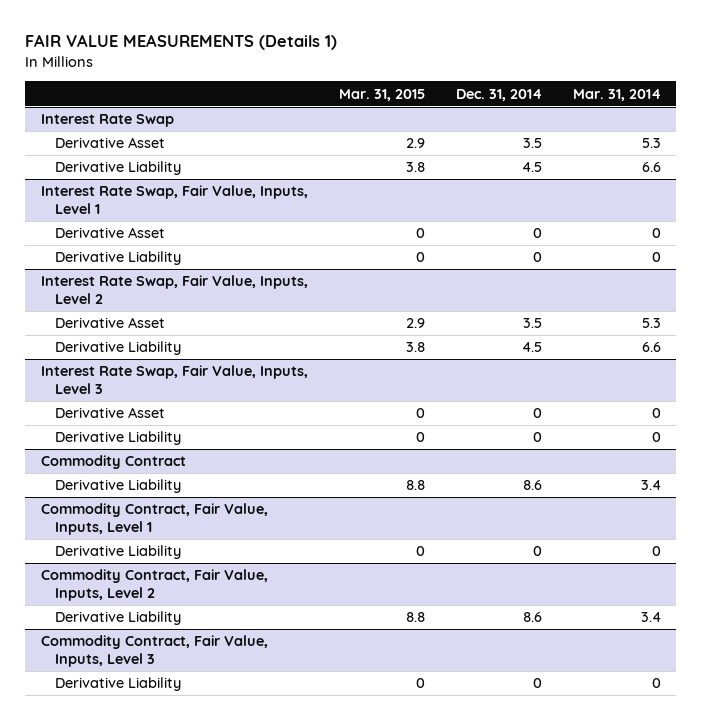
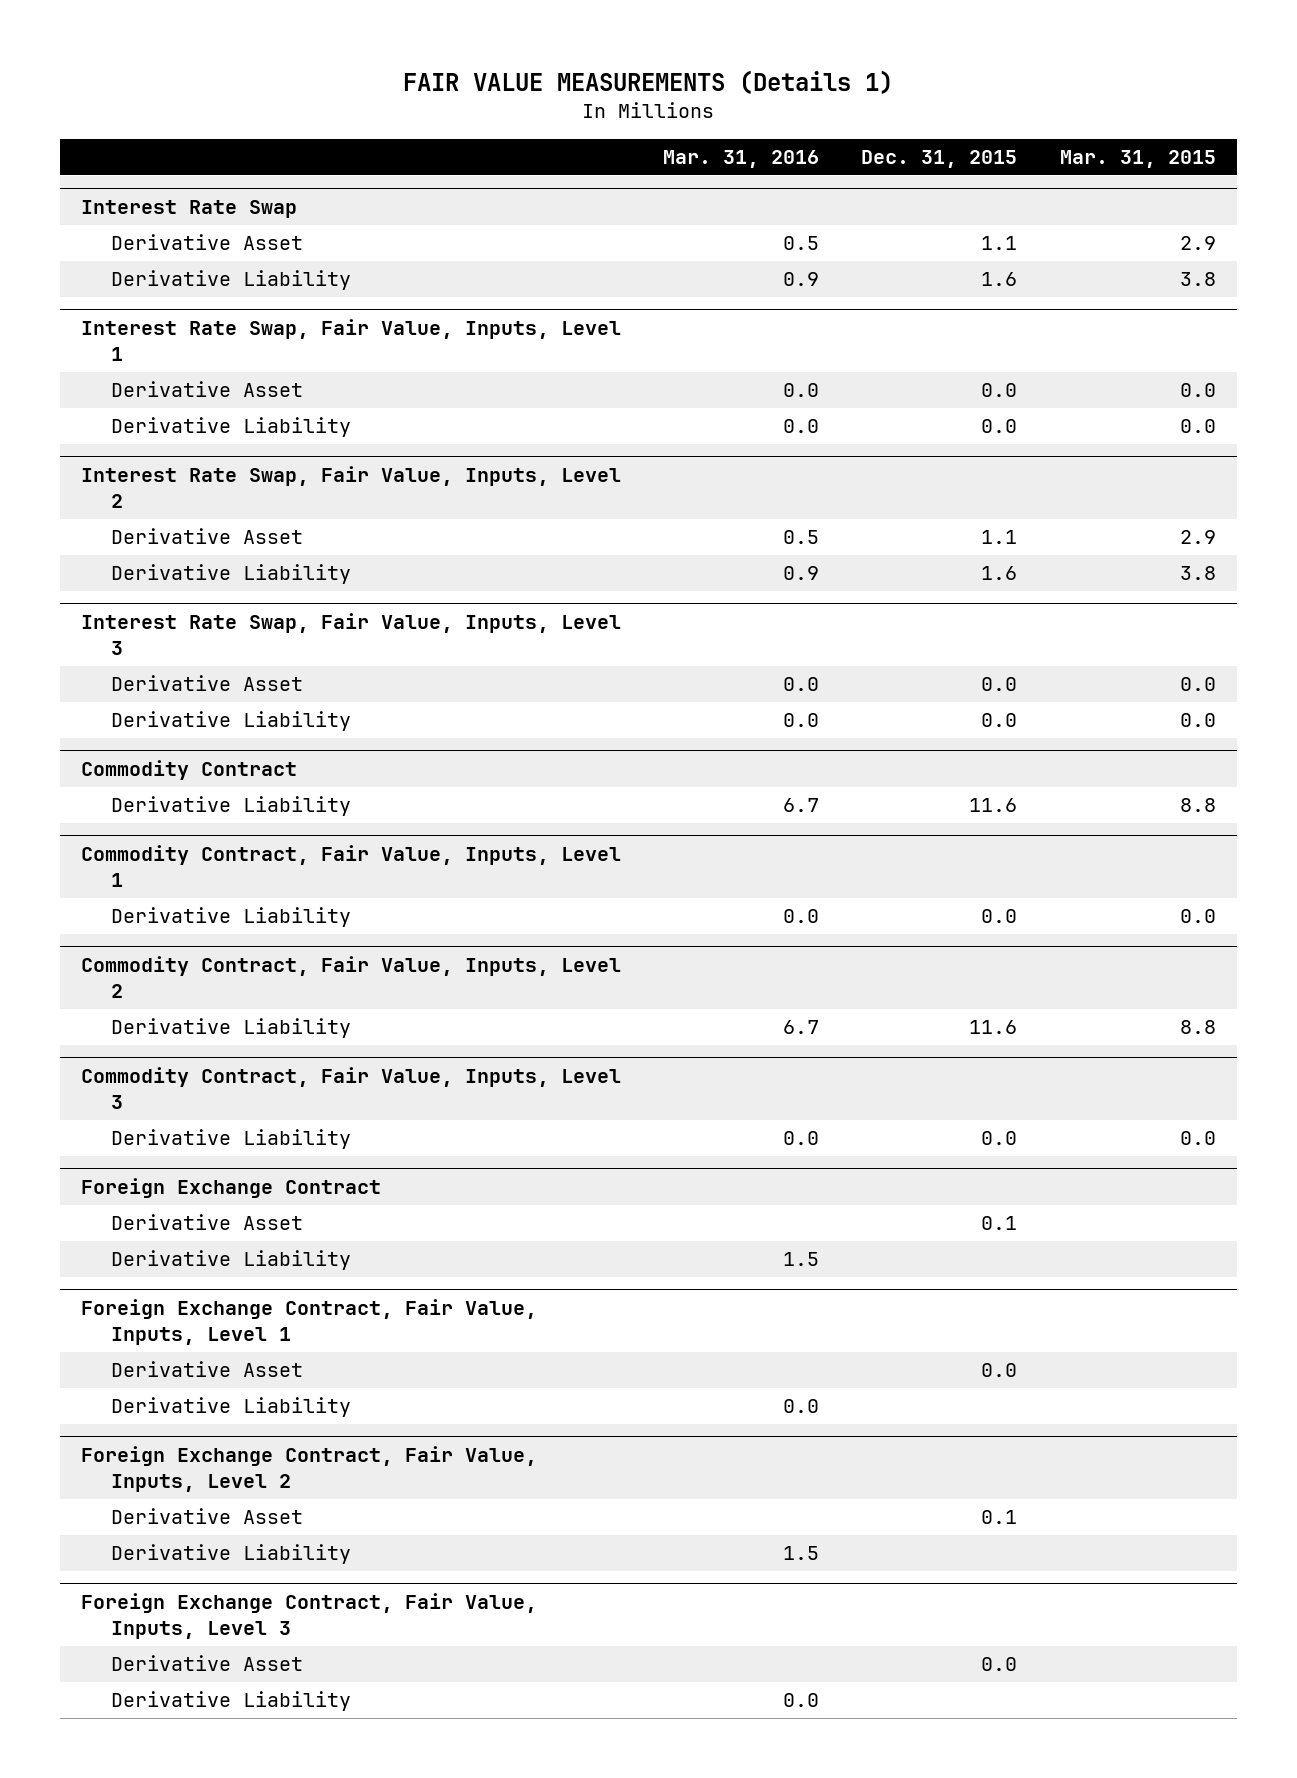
[455,88,542,101] Dec. 31, 2014 -> none
[572,88,661,101] Mar. 31, 2014 -> none
none -> [663,150,820,169] Mar. 31, 2016
none -> [861,150,1018,169] Dec. 31, 2015
[415,228,425,239] 0 -> [1179,383,1216,398] 0.0
[415,252,425,263] 0 -> [1179,419,1216,434] 0.0
[415,408,425,419] 0 -> [1179,677,1216,692] 0.0
[415,432,425,443] 0 -> [1179,713,1216,728] 0.0
[415,546,425,557] 0 -> [1179,909,1216,924] 0.0
[415,678,425,689] 0 -> [1179,1131,1216,1146] 0.0
none -> [80,1178,381,1199] Foreign Exchange Contract
none -> [111,1214,304,1231] Derivative Asset
none -> [111,1250,352,1271] Derivative Liability
none -> [80,1299,537,1346] Foreign Exchange Contract, Fair Value, Inputs, Level 1
none -> [111,1361,304,1378] Derivative Asset
none -> [111,1397,352,1418] Derivative Liability
none -> [80,1446,537,1493] Foreign Exchange Contract, Fair Value, Inputs, Level 2
none -> [111,1508,304,1525] Derivative Asset
none -> [111,1544,352,1565] Derivative Liability
none -> [80,1593,537,1640] Foreign Exchange Contract, Fair Value, Inputs, Level 3
none -> [111,1655,304,1672] Derivative Asset
none -> [111,1691,352,1712] Derivative Liability

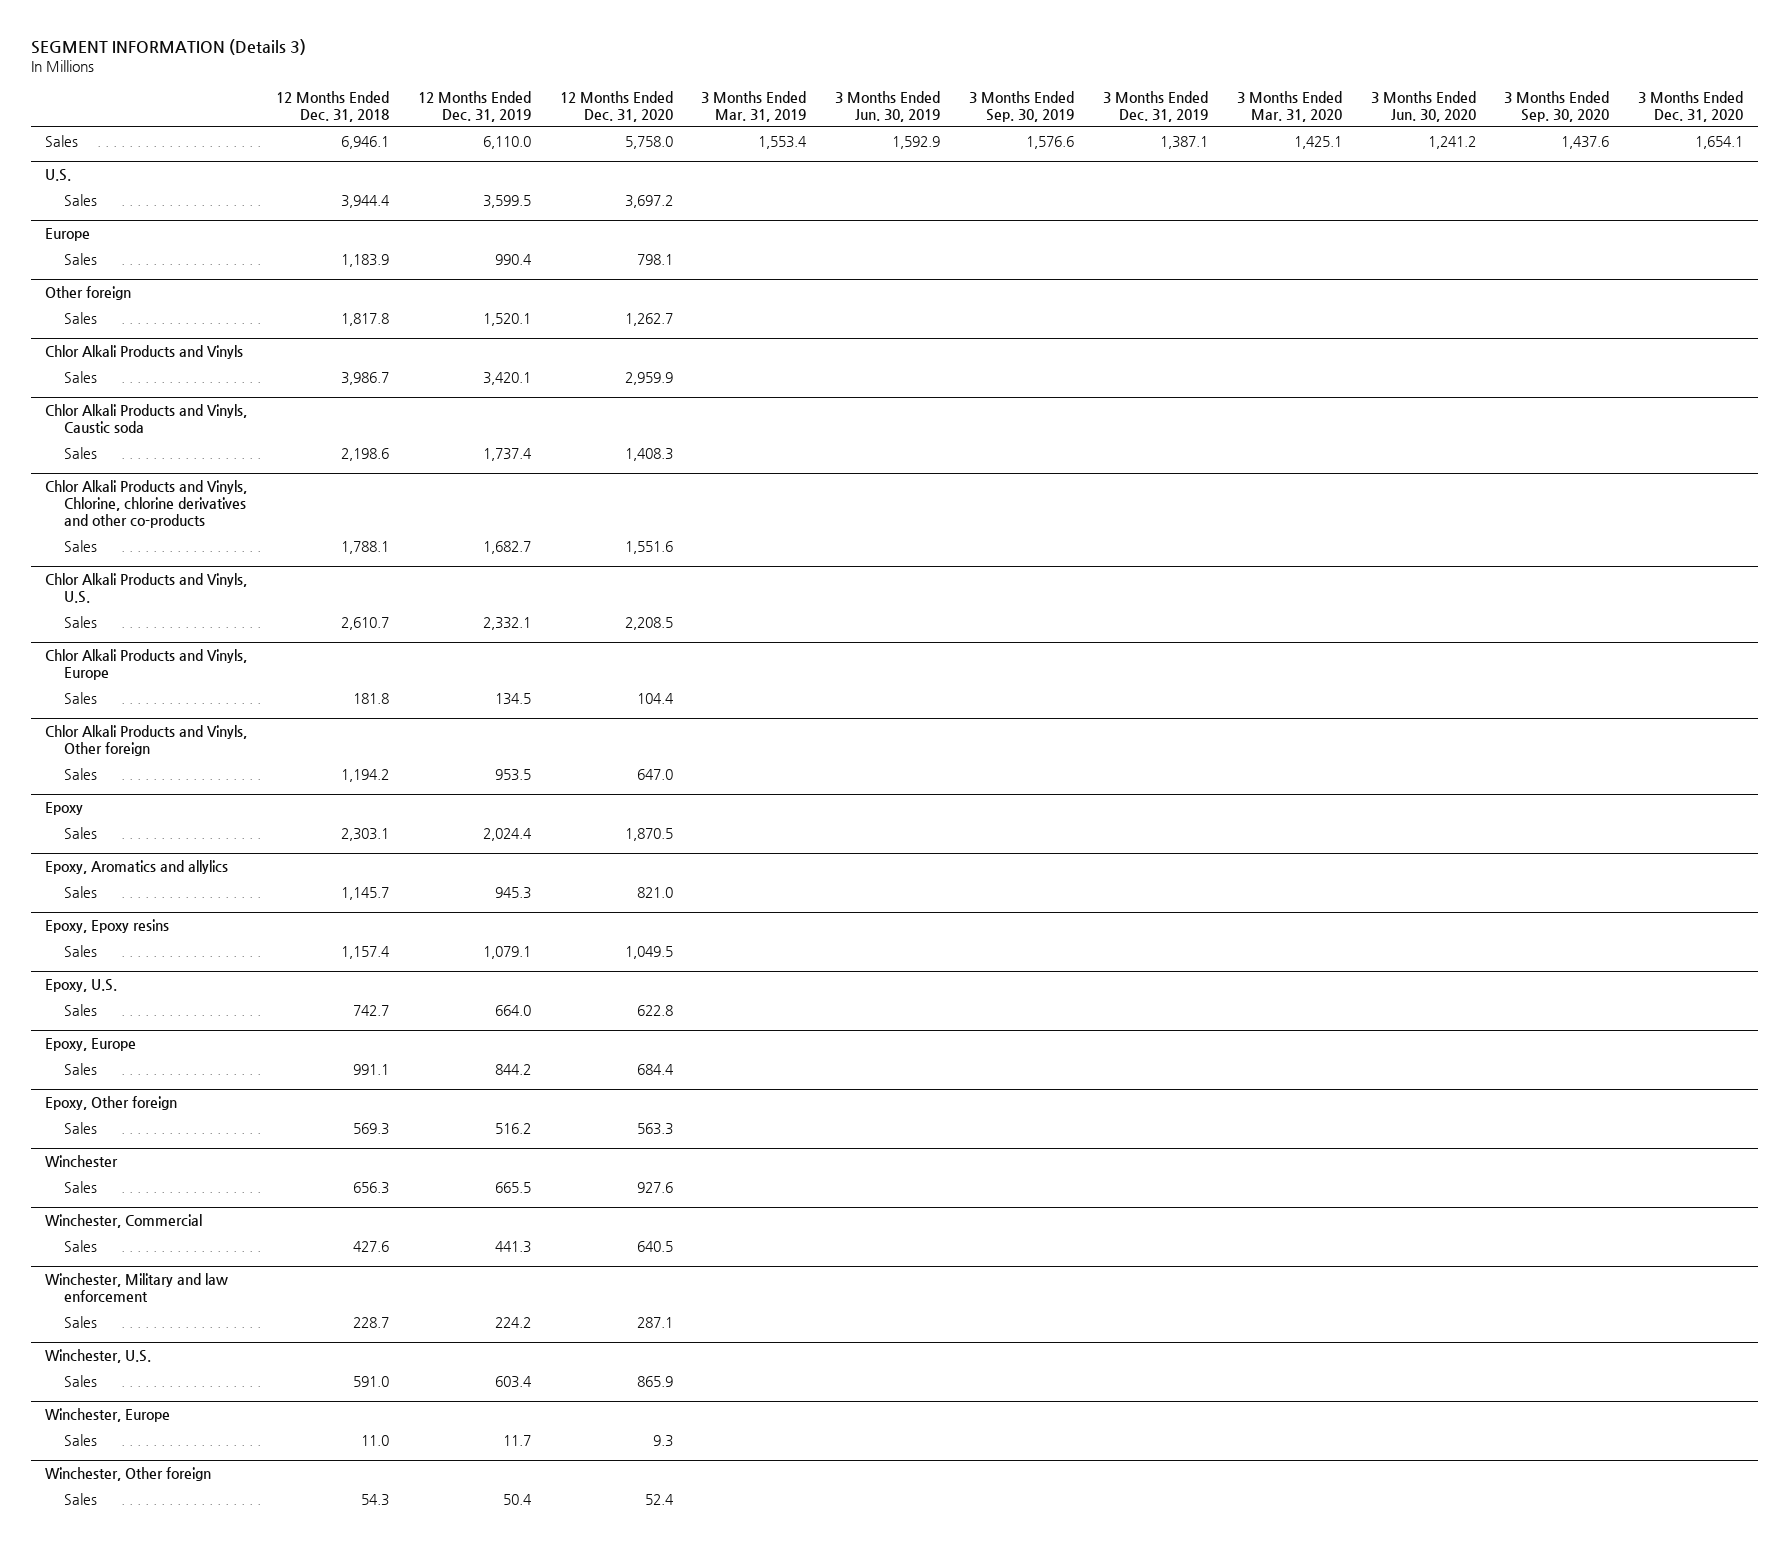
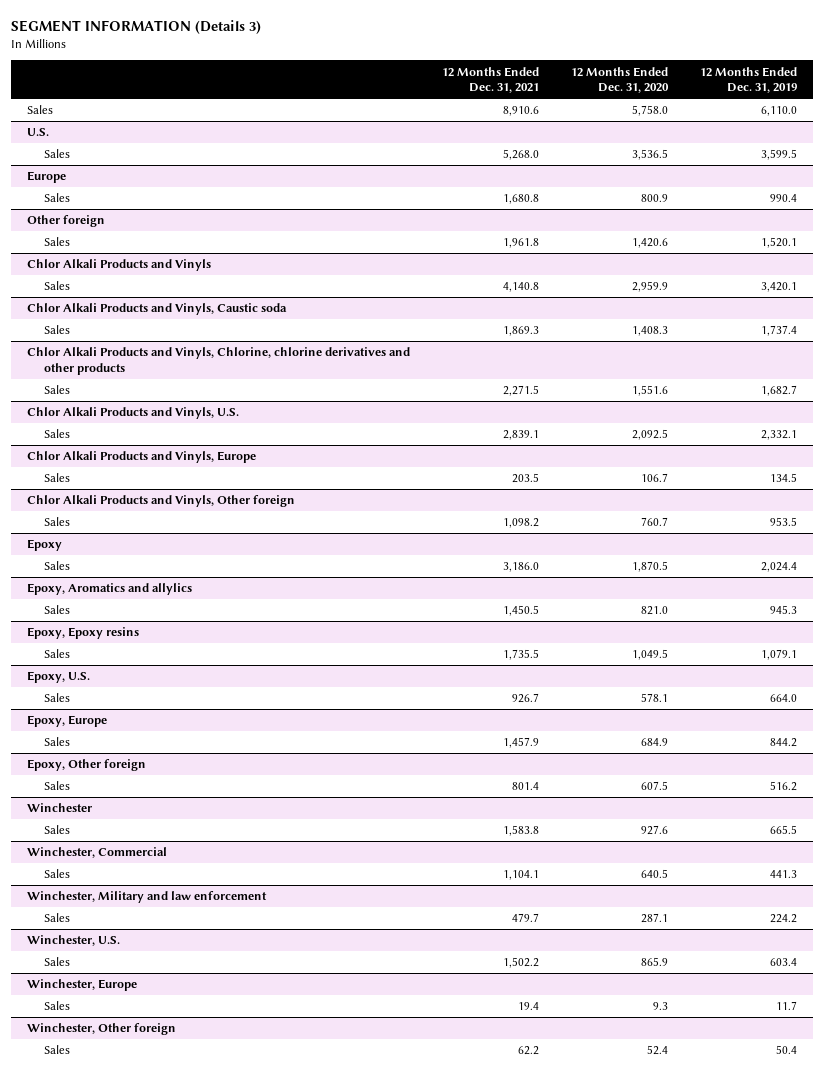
[275,91,389,123] 12 Months Ended Dec. 31, 2018 -> none
[701,91,807,123] 3 Months Ended Mar. 31, 2019 -> none
[835,91,941,123] 3 Months Ended Jun. 30, 2019 -> none
[969,91,1075,123] 3 Months Ended Sep. 30, 2019 -> none
[1102,91,1208,123] 3 Months Ended Dec. 31, 2019 -> none
[1236,91,1342,123] 3 Months Ended Mar. 31, 2020 -> none
[1370,91,1476,123] 3 Months Ended Jun. 30, 2020 -> none
[1504,91,1610,123] 3 Months Ended Sep. 30, 2020 -> none
[1638,91,1744,123] 3 Months Ended Dec. 31, 2020 -> none
none -> [442,66,540,94] 12 Months Ended Dec. 31, 2021
[624,194,673,208] 3,697.2 -> [631,149,668,161] 3,536.5
[636,253,673,265] 798.1 -> [640,194,668,203] 800.9
[624,312,673,326] 1,262.7 -> [631,238,668,249] 1,420.6
[44,480,247,528] Chlor Alkali Products and Vinyls, Chlorine, chlorine derivatives and other co-products -> [27,347,411,376] Chlor Alkali Products and Vinyls, Chlorine, chlorine derivatives and other products
[624,616,673,630] 2,208.5 -> [631,429,668,441] 2,092.5
[636,692,674,704] 104.4 -> [640,473,668,483] 106.7
[636,768,673,780] 647.0 -> [640,517,668,527] 760.7
[636,1004,673,1016] 622.8 -> [640,693,668,703] 578.1
[636,1063,674,1075] 684.4 -> [640,738,668,747] 684.9
[636,1122,673,1135] 563.3 -> [640,781,668,791] 607.5

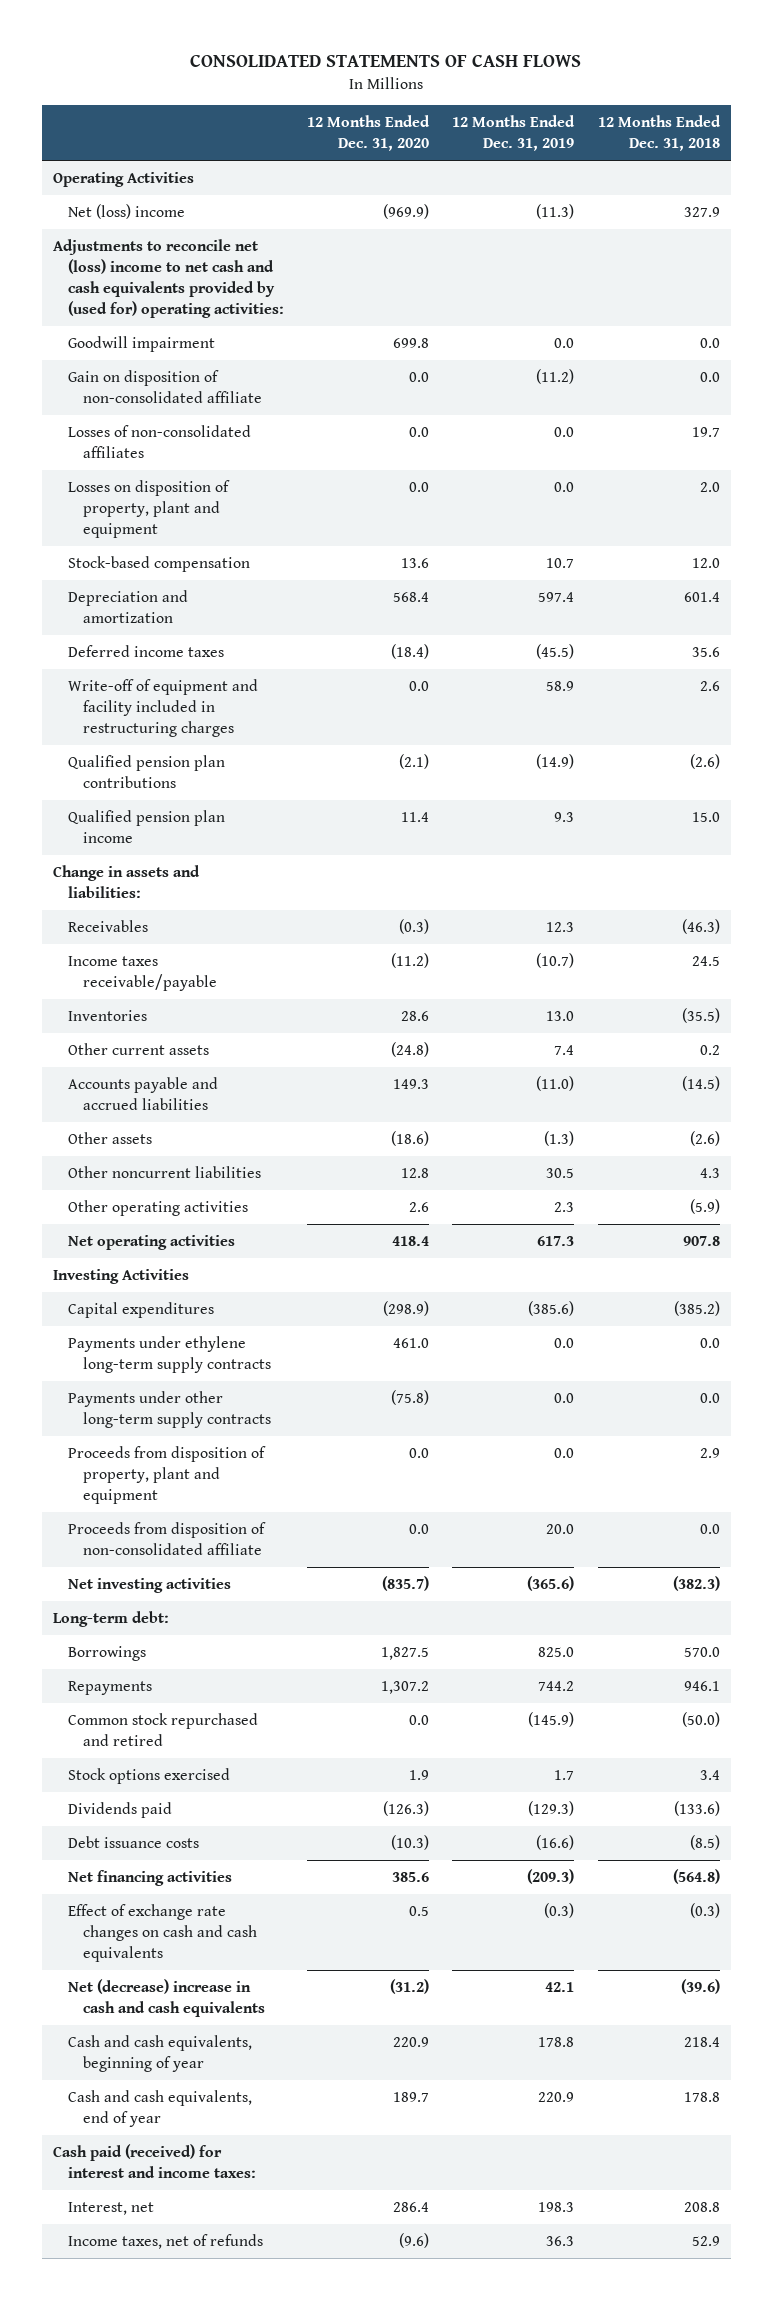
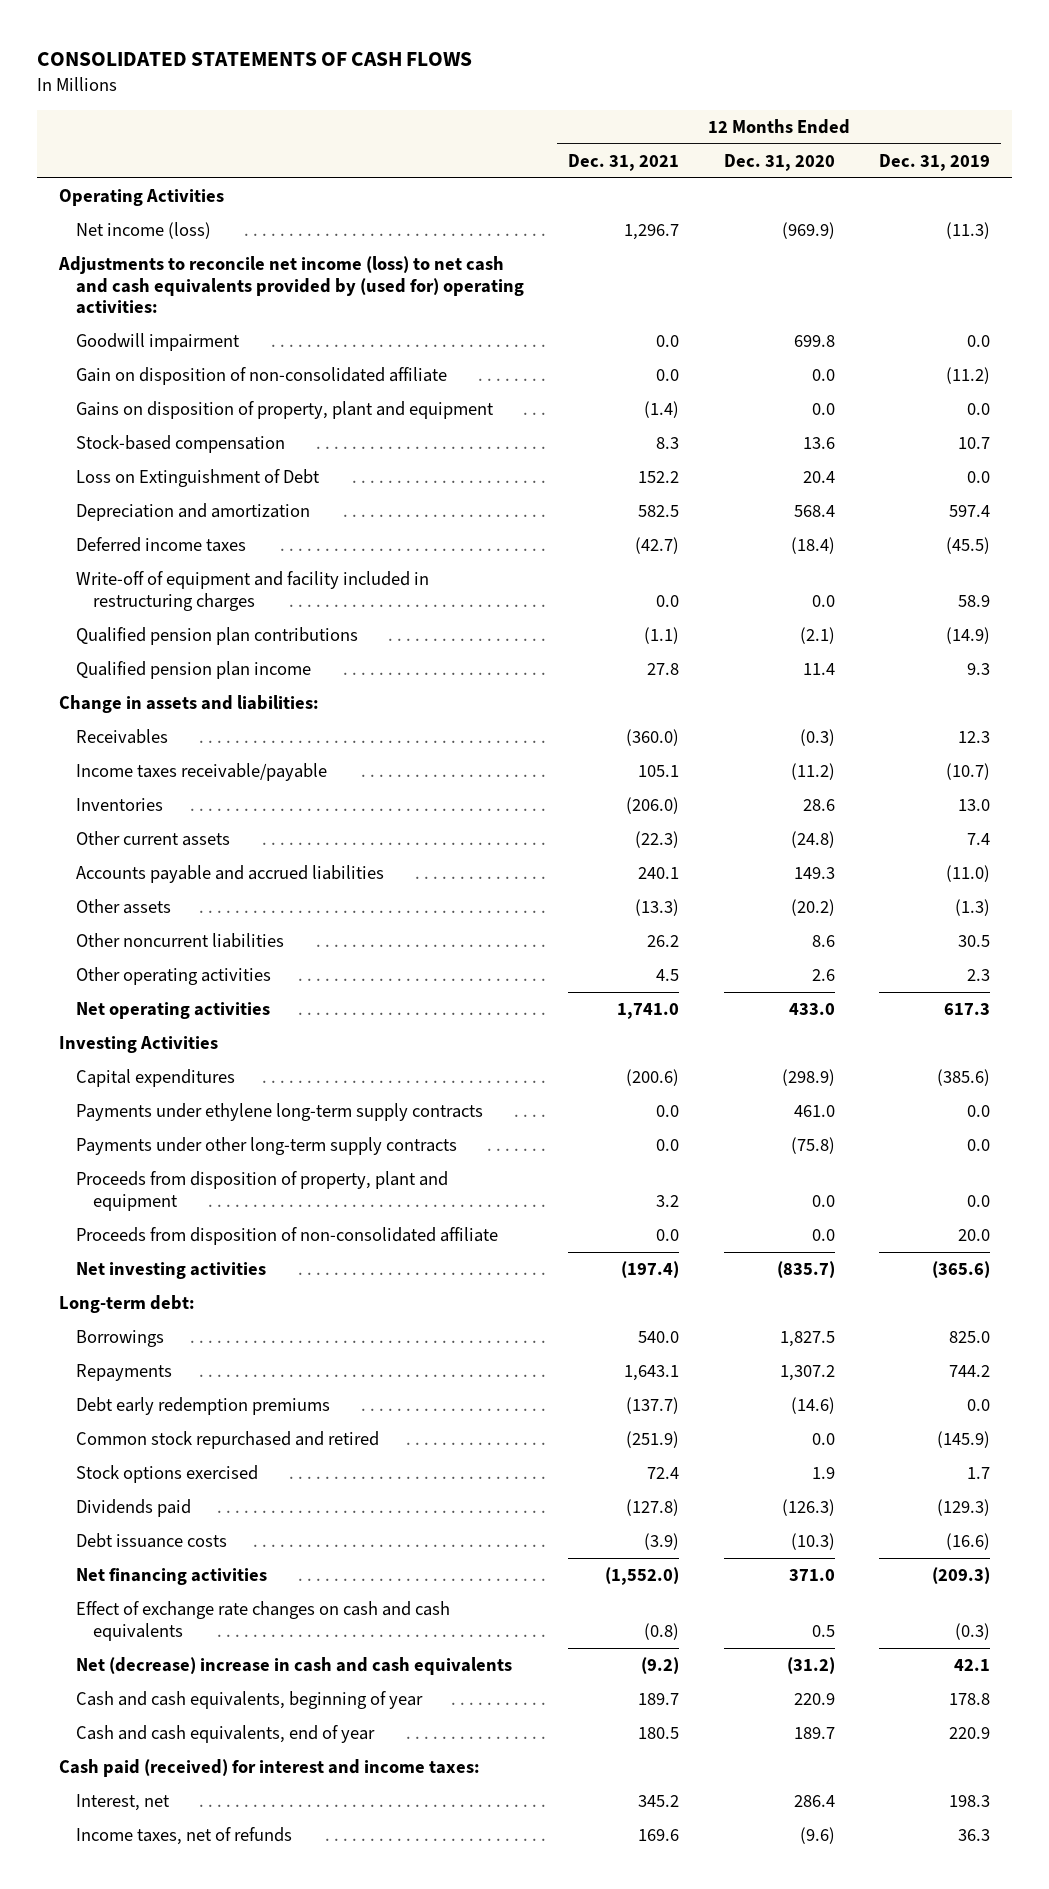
[597,115,721,152] 12 Months Ended Dec. 31, 2018 -> none
none -> [568,153,680,171] Dec. 31, 2021
[67,204,185,220] Net (loss) income -> [76,222,212,240] Net income (loss)
[53,239,284,319] Adjustments to reconcile net (loss) income to net cash and cash equivalents provided by (used for) operating activities: -> [57,256,525,315] Adjustments to reconcile net income (loss) to net cash and cash equivalents provided by (used for) operating activities:
[67,425,251,459] Losses of non-consolidated affiliates -> none
[67,480,230,539] Losses on disposition of property, plant and equipment -> [76,401,495,420] Gains on disposition of property, plant and equipment
none -> [76,469,321,488] Loss on Extinguishment of Debt
[391,1131,430,1147] (18.6) -> [790,899,835,917] (20.2)
[401,1168,430,1179] 12.8 -> [811,935,835,948] 8.6
[392,1236,430,1247] 418.4 -> [788,1003,835,1016] 433.0
none -> [76,1397,331,1416] Debt early redemption premiums
[392,1872,430,1883] 385.6 -> [788,1569,835,1582] 371.0

